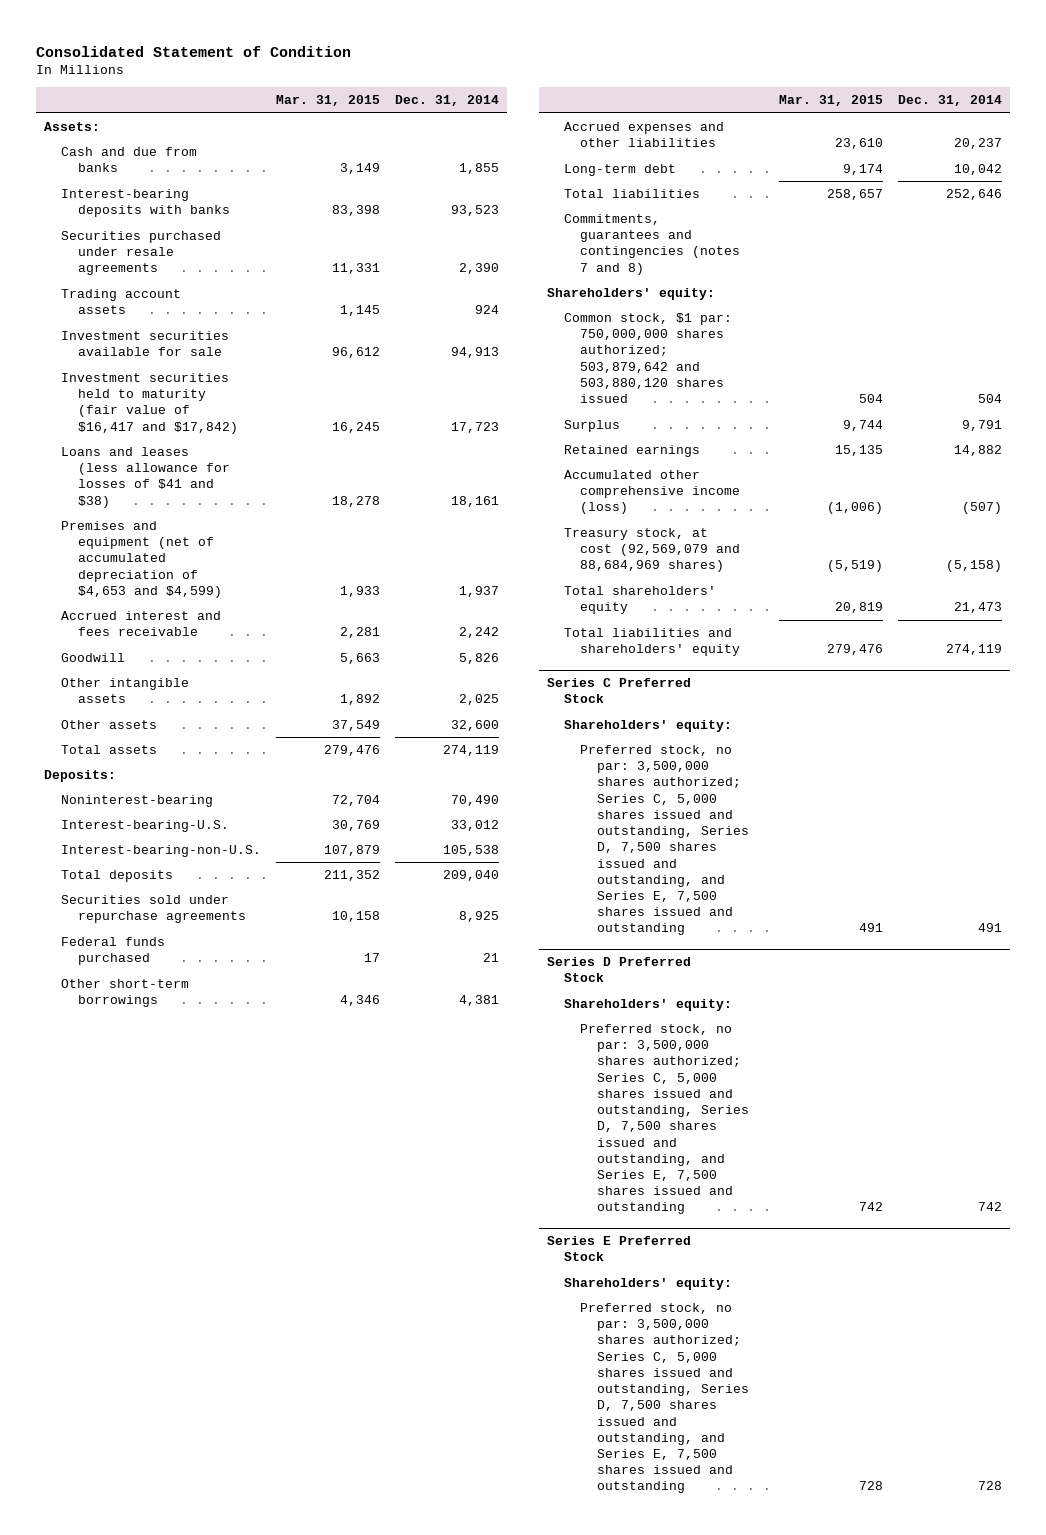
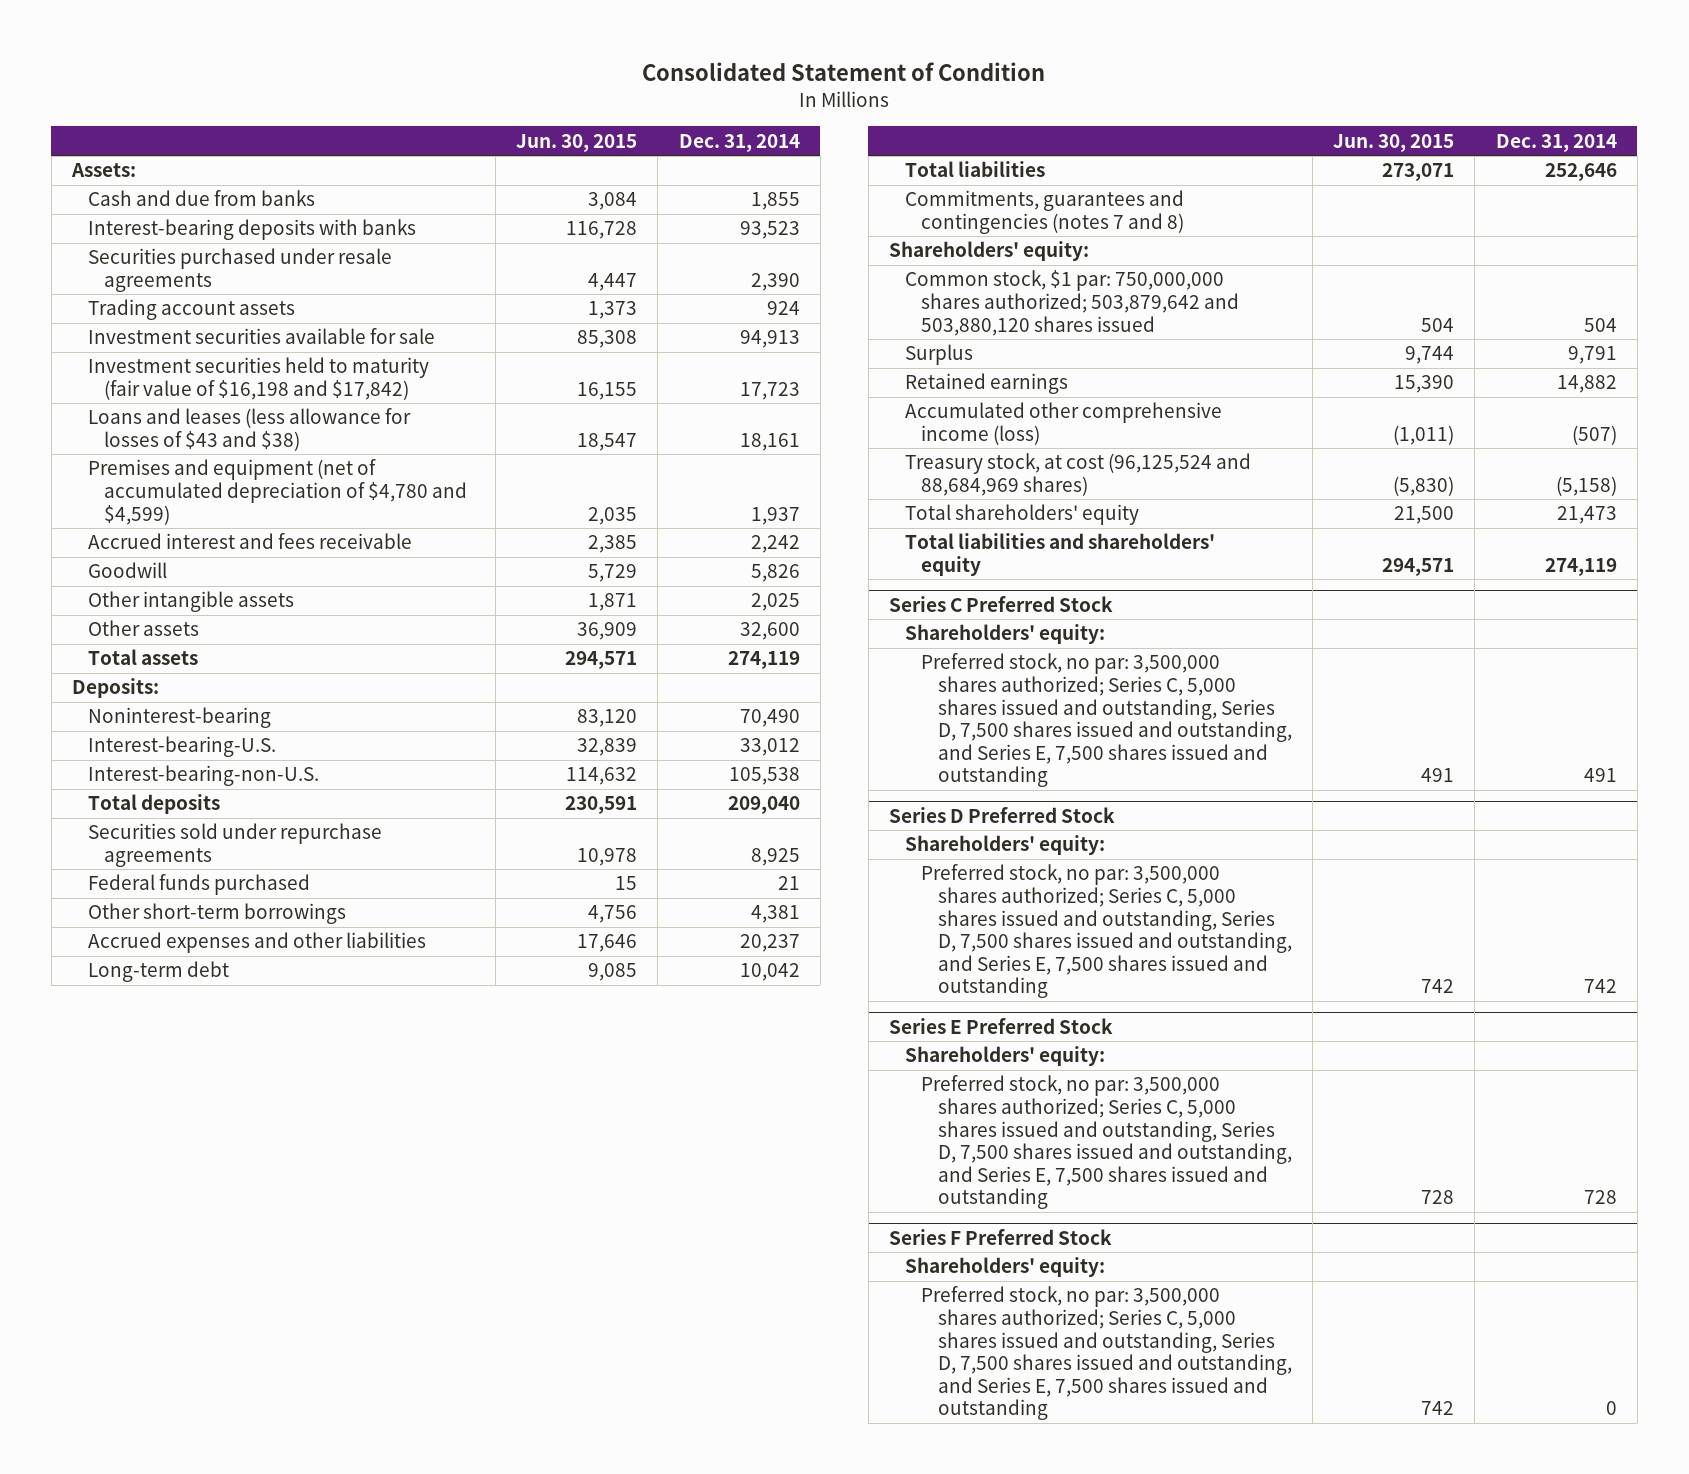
[275,95,380,107] Mar. 31, 2015 -> none
none -> [516,133,638,152] Jun. 30, 2015
[60,373,238,434] Investment securities held to maturity (fair value of $16,417 and $17,842) -> [88,357,430,400] Investment securities held to maturity (fair value of $16,198 and $17,842)
[60,447,230,508] Loans and leases (less allowance for losses of $41 and $38) -> [88,408,412,451] Loans and leases (less allowance for losses of $43 and $38)
[60,521,222,598] Premises and equipment (net of accumulated depreciation of $4,653 and $4,599) -> [88,459,468,525] Premises and equipment (net of accumulated depreciation of $4,780 and $4,599)
[563,528,741,573] Treasury stock, at cost (92,569,079 and 88,684,969 shares) -> [905,453,1252,496] Treasury stock, at cost (96,125,524 and 88,684,969 shares)
none -> [889,1228,1113,1245] Series F Preferred Stock
none -> [905,1257,1106,1278] Shareholders' equity:
none -> [921,1286,1292,1421] Preferred stock, no par: 3,500,000 shares authorized; Series C, 5,000 shares issued and outstanding, Series D, 7,500 shares issued and outstanding, and Series E, 7,500 shares issued and outstanding

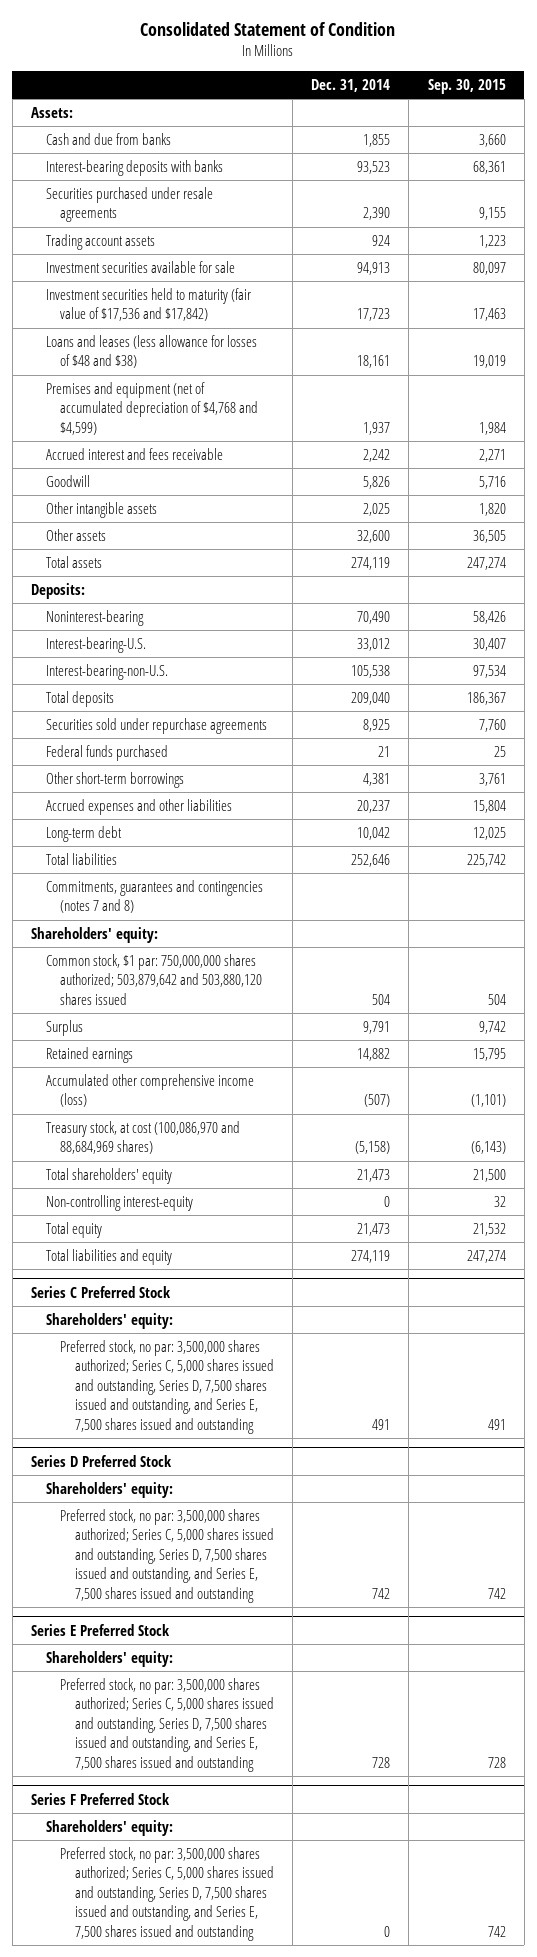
[516,133,638,152] Jun. 30, 2015 -> none
none -> [427,78,506,94] Sep. 30, 2015
[88,357,430,400] Investment securities held to maturity (fair value of $16,198 and $17,842) -> [45,287,251,322] Investment securities held to maturity (fair value of $17,536 and $17,842)
[88,408,412,451] Loans and leases (less allowance for losses of $43 and $38) -> [45,334,257,369] Loans and leases (less allowance for losses of $48 and $38)
[88,459,468,525] Premises and equipment (net of accumulated depreciation of $4,780 and $4,599) -> [45,381,259,435] Premises and equipment (net of accumulated depreciation of $4,768 and $4,599)
[905,453,1252,496] Treasury stock, at cost (96,125,524 and 88,684,969 shares) -> [45,1120,240,1155] Treasury stock, at cost (100,086,970 and 88,684,969 shares)
none -> [45,1194,193,1211] Non-controlling interest-equity
none -> [45,1221,102,1238] Total equity
[905,533,1216,576] Total liabilities and shareholders' equity -> [45,1248,172,1265] Total liabilities and equity

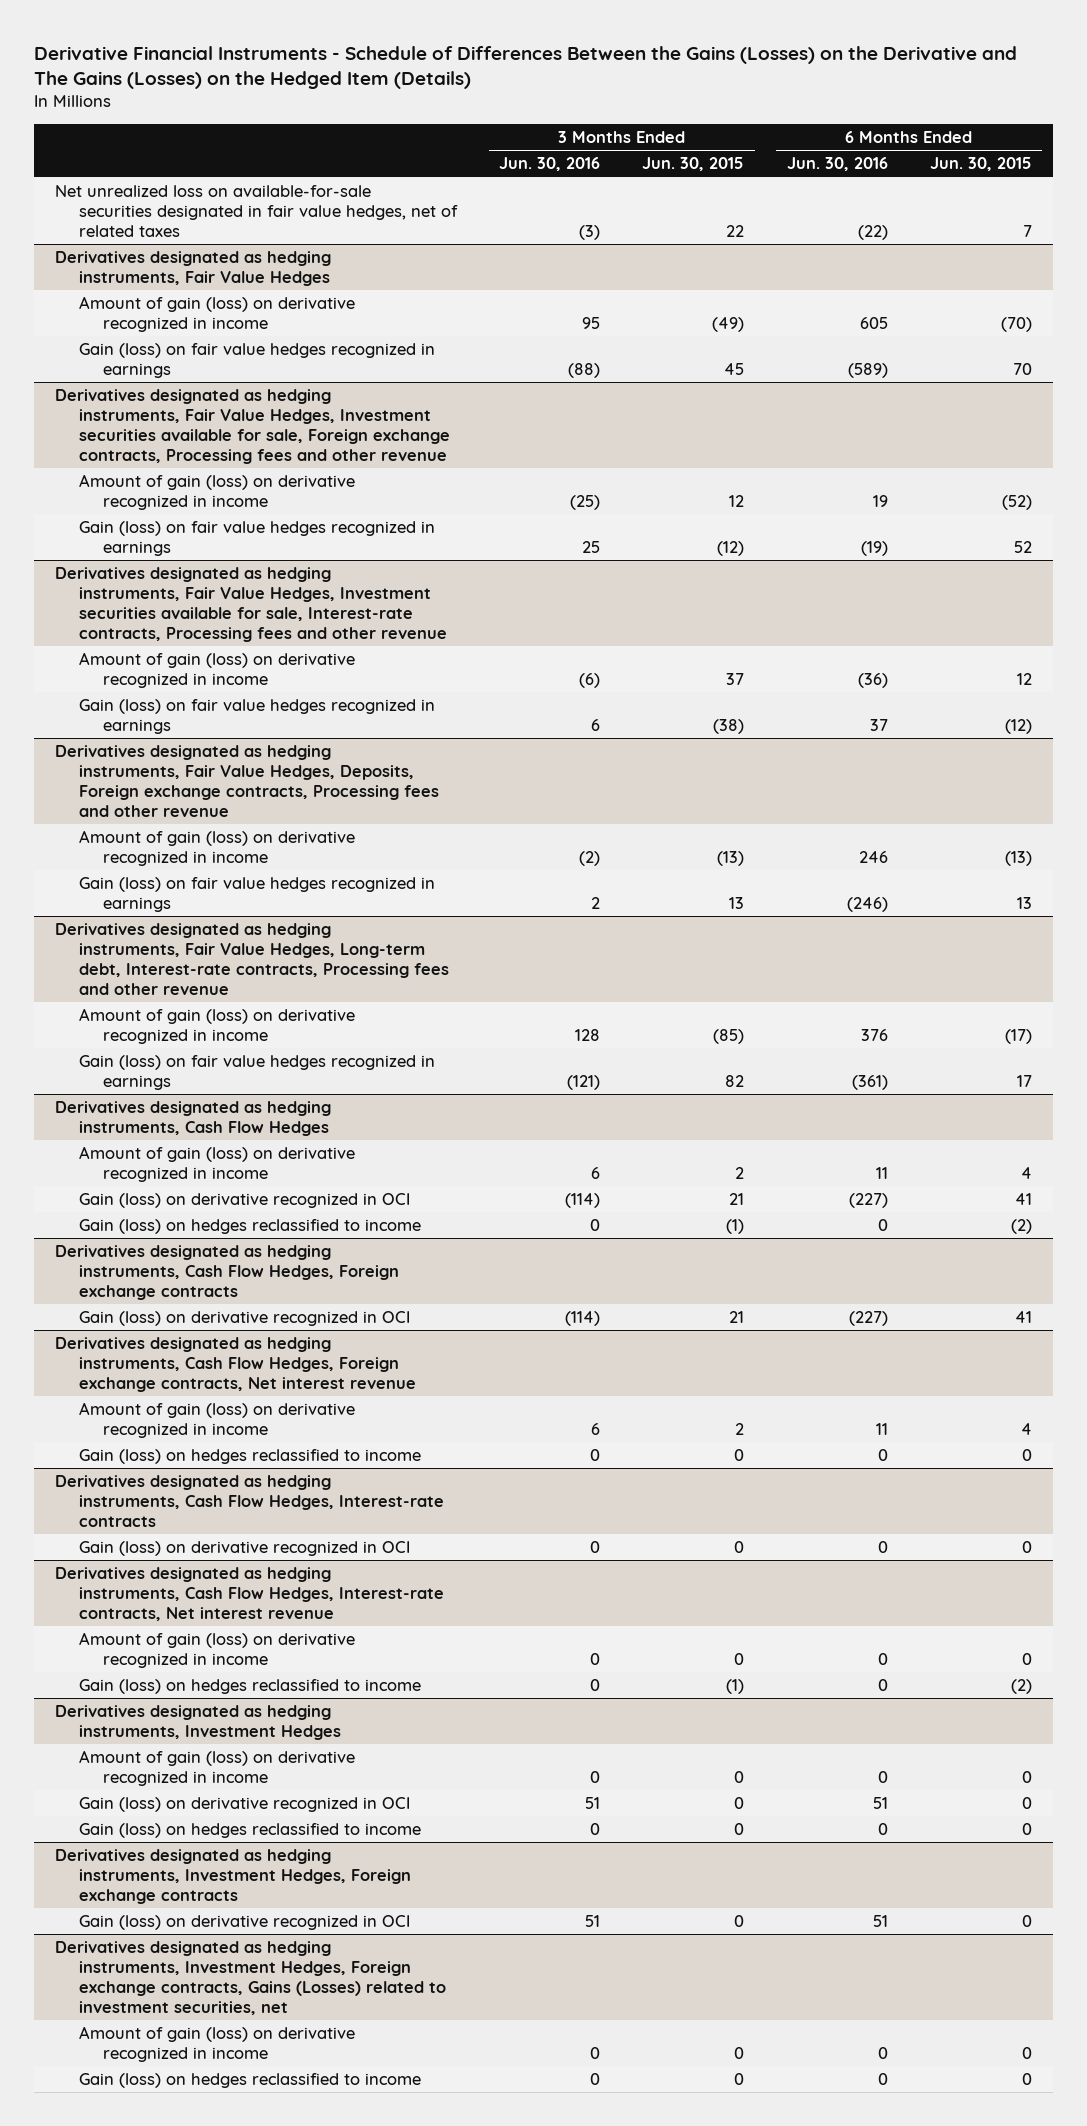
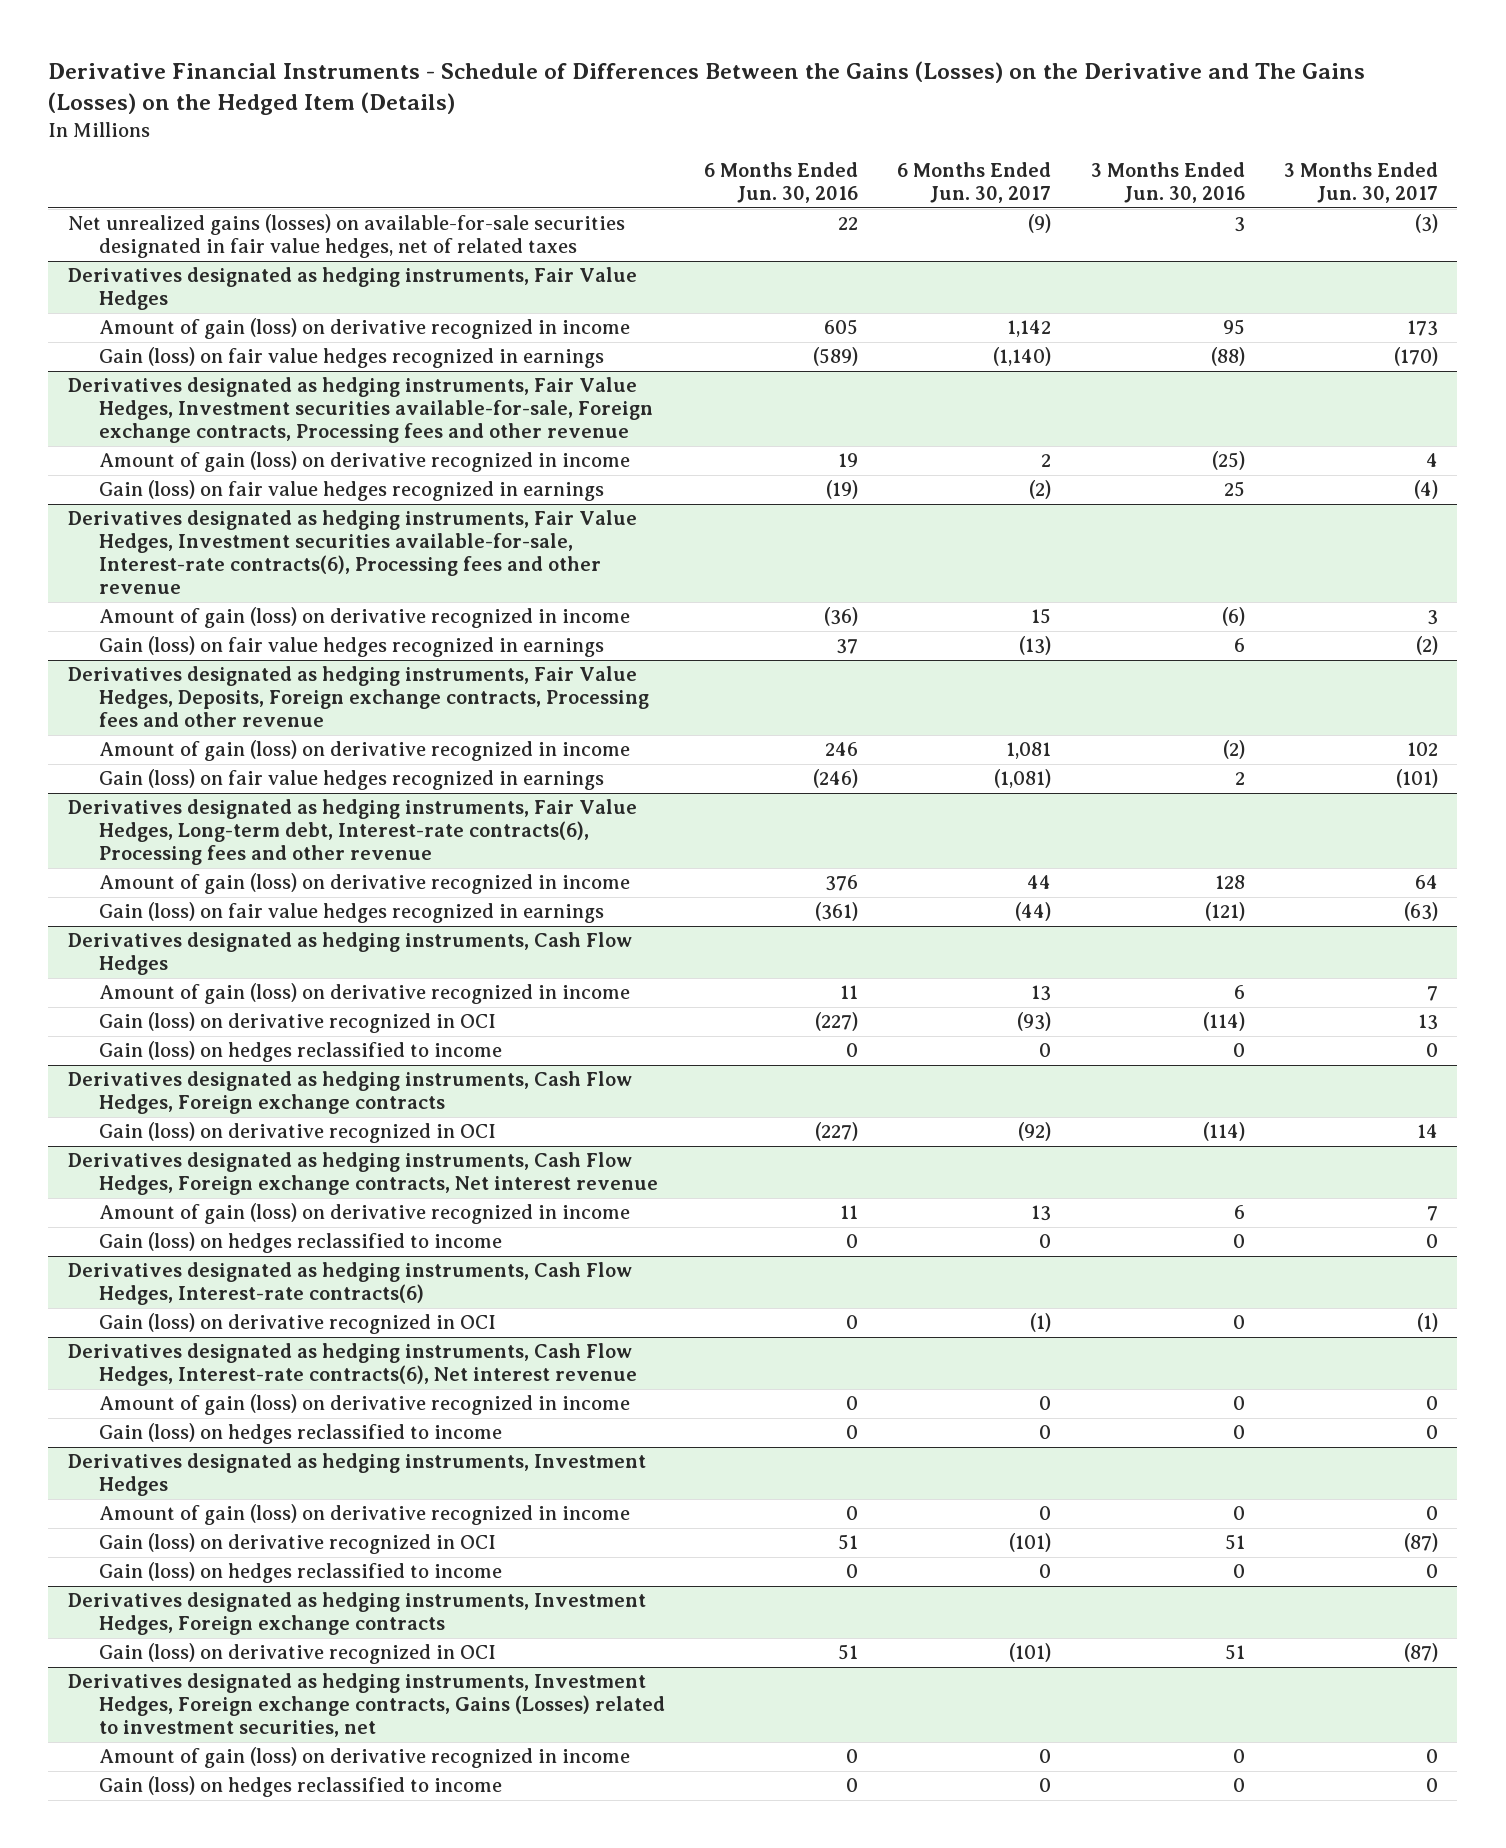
[642,157,745,172] Jun. 30, 2015 -> none
[929,157,1032,172] Jun. 30, 2015 -> none
none -> [897,162,1052,204] 6 Months Ended Jun. 30, 2017
none -> [1283,162,1438,204] 3 Months Ended Jun. 30, 2017
[55,185,459,237] Net unrealized loss on available-for-sale securities designated in fair value hedges, net of related taxes -> [67,214,625,259] Net unrealized gains (losses) on available-for-sale securities designated in fair value hedges, net of related taxes
[579,224,601,240] (3) -> [1233,217,1245,233] 3
[857,224,888,240] (22) -> [838,217,859,231] 22
[55,389,451,464] Derivatives designated as hedging instruments, Fair Value Hedges, Investment securities available for sale, Foreign exchange contracts, Processing fees and other revenue -> [67,377,653,444] Derivatives designated as hedging instruments, Fair Value Hedges, Investment securities available-for-sale, Foreign exchange contracts, Processing fees and other revenue
[55,567,448,642] Derivatives designated as hedging instruments, Fair Value Hedges, Investment securities available for sale, Interest-rate contracts, Processing fees and other revenue -> [67,510,637,595] Derivatives designated as hedging instruments, Fair Value Hedges, Investment securities available-for-sale, Interest-rate contracts(6), Processing fees and other revenue
[55,923,450,995] Derivatives designated as hedging instruments, Fair Value Hedges, Long-term debt, Interest-rate contracts, Processing fees and other revenue -> [67,799,637,866] Derivatives designated as hedging instruments, Fair Value Hedges, Long-term debt, Interest-rate contracts(6), Processing fees and other revenue
[55,1475,445,1527] Derivatives designated as hedging instruments, Cash Flow Hedges, Interest-rate contracts -> [67,1262,632,1306] Derivatives designated as hedging instruments, Cash Flow Hedges, Interest-rate contracts(6)
[55,1567,445,1621] Derivatives designated as hedging instruments, Cash Flow Hedges, Interest-rate contracts, Net interest revenue -> [67,1343,637,1387] Derivatives designated as hedging instruments, Cash Flow Hedges, Interest-rate contracts(6), Net interest revenue

